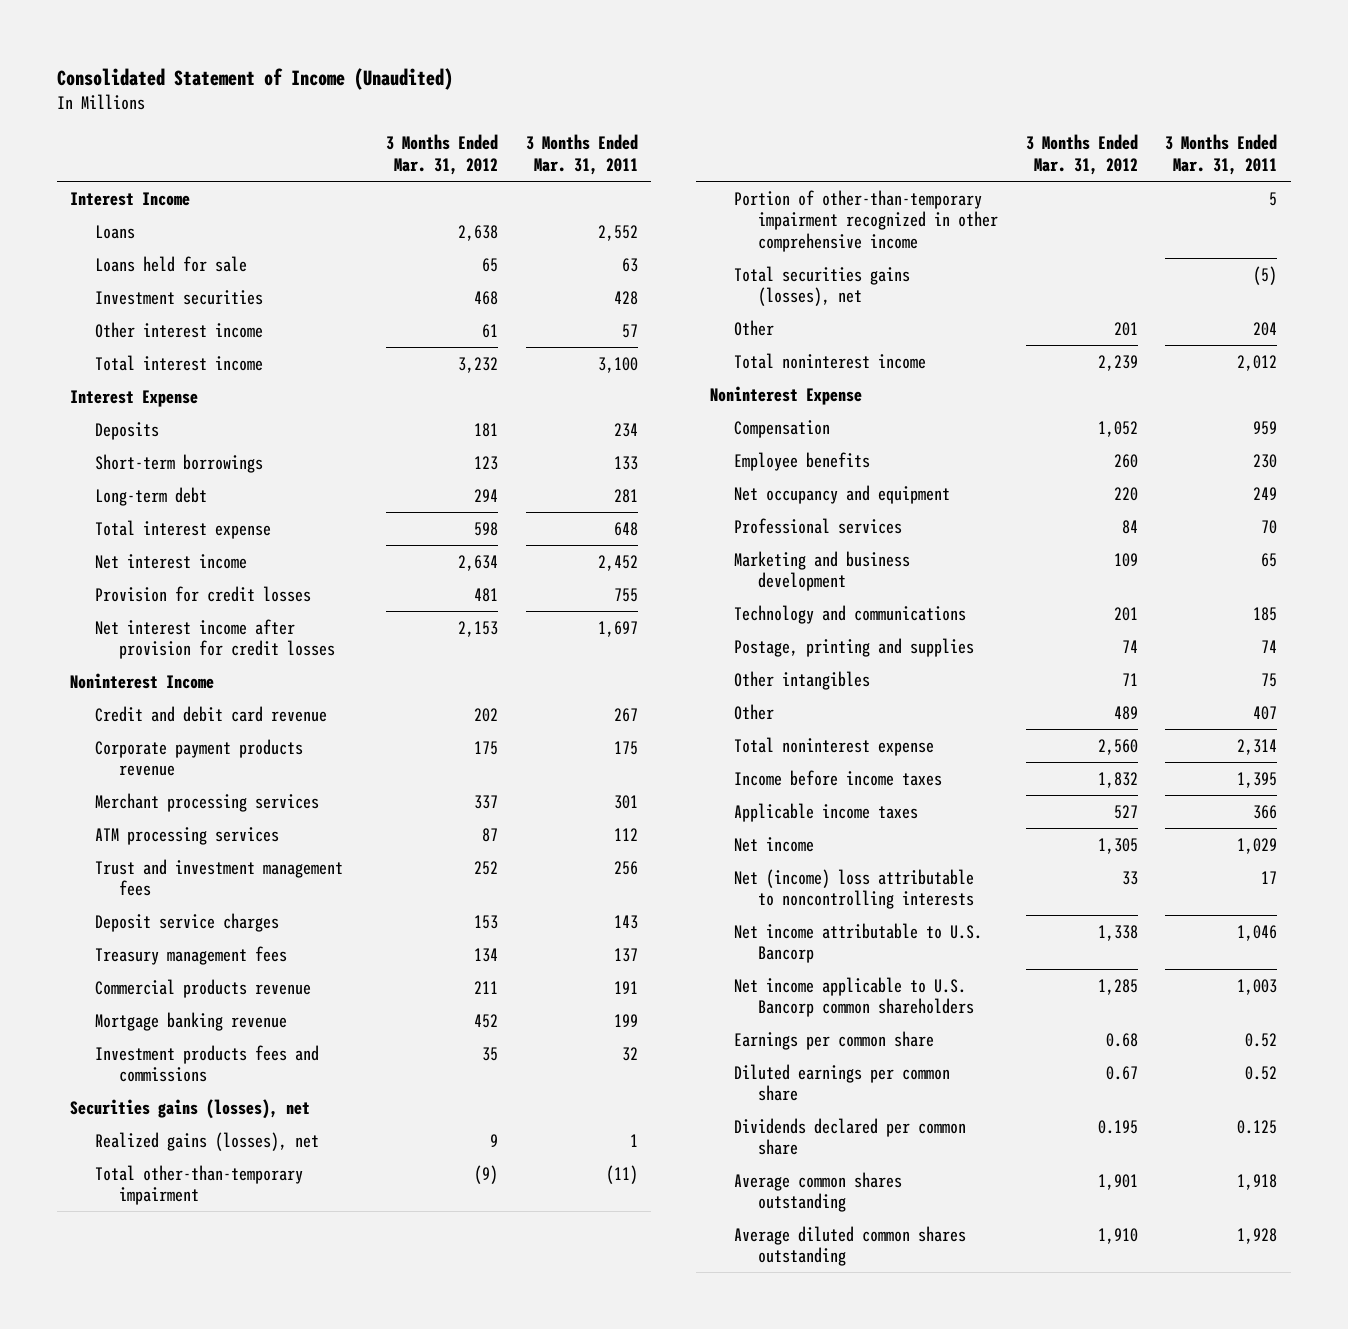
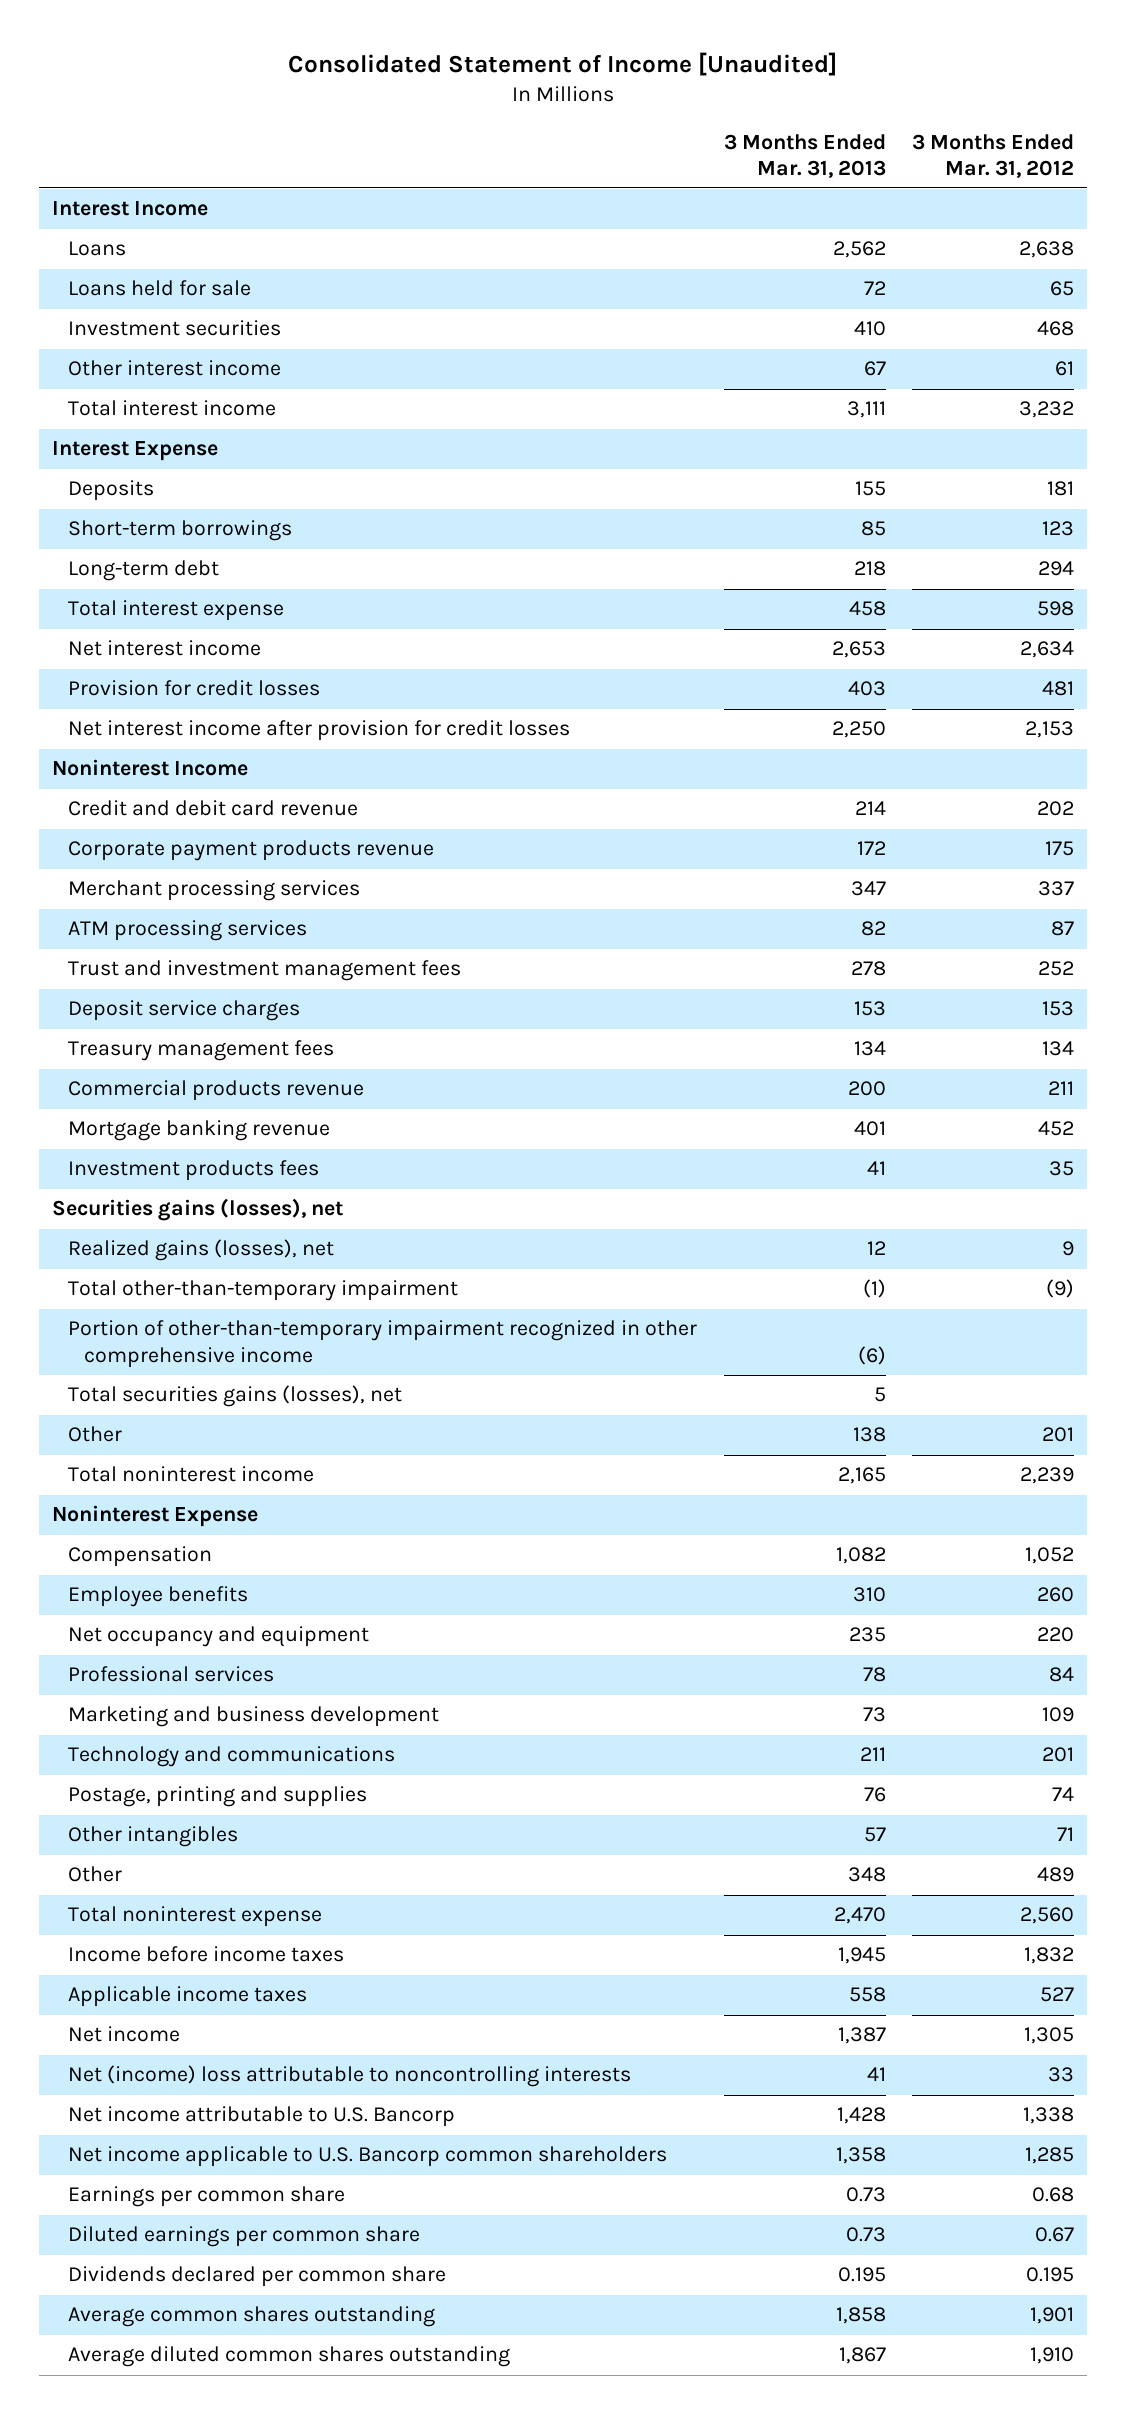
[56,67,453,90] Consolidated Statement of Income (Unaudited) -> [287,51,837,76] Consolidated Statement of Income [Unaudited]
[525,134,638,175] 3 Months Ended Mar. 31, 2011 -> none
none -> [723,133,886,178] 3 Months Ended Mar. 31, 2013
[94,1044,319,1083] Investment products fees and commissions -> [68,1160,320,1182] Investment products fees

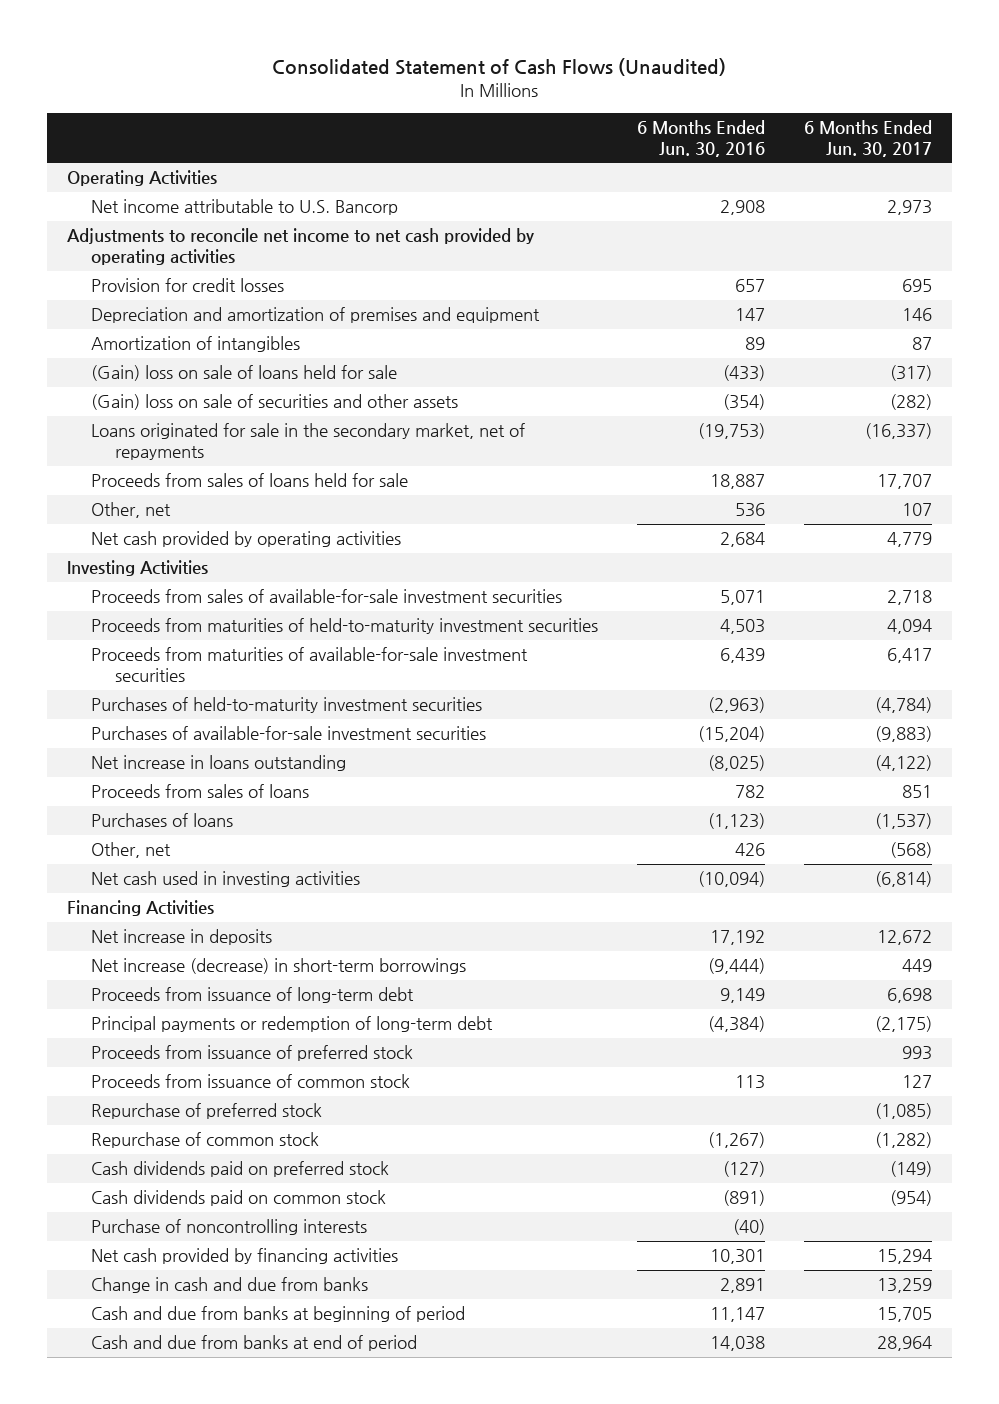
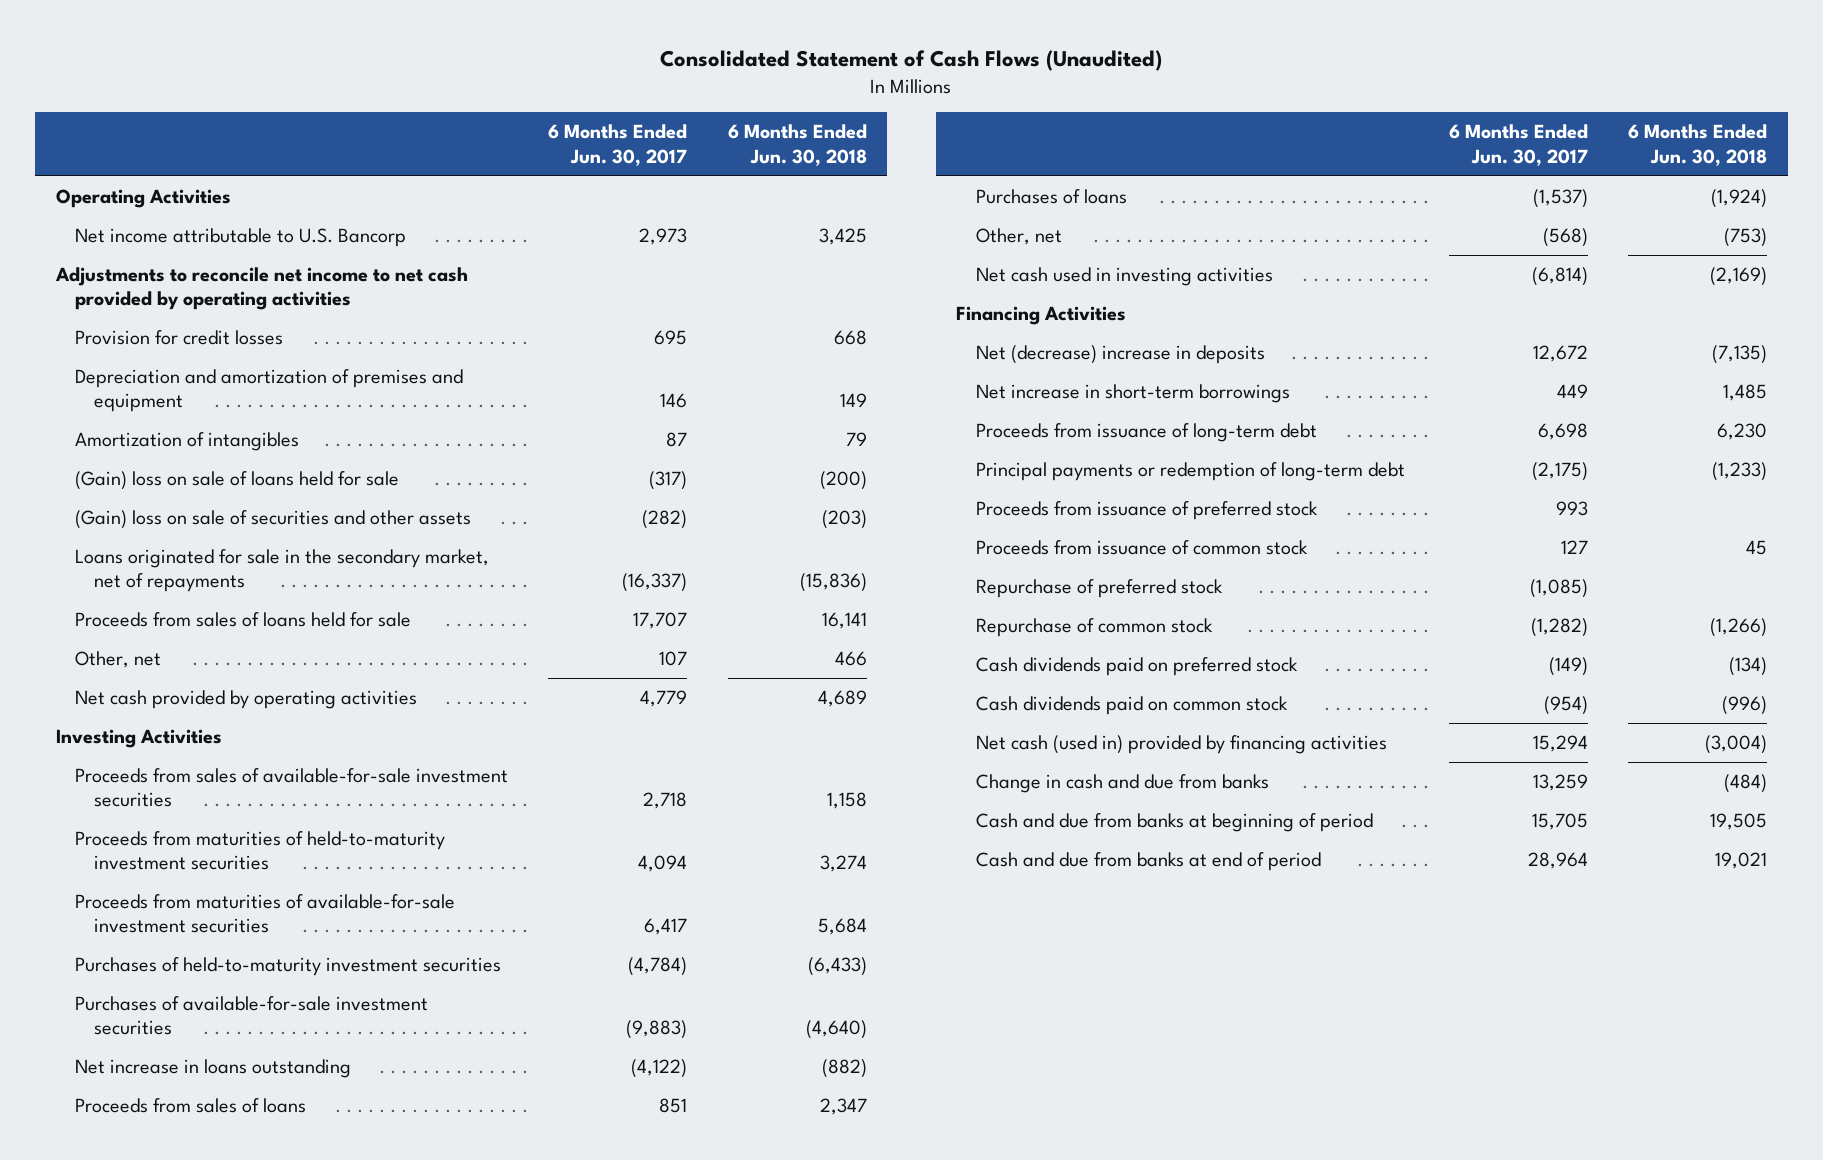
[636,119,765,157] 6 Months Ended Jun. 30, 2016 -> none
none -> [727,124,867,166] 6 Months Ended Jun. 30, 2018
[90,929,272,946] Net increase in deposits -> [975,344,1265,364] Net (decrease) increase in deposits
[90,958,466,975] Net increase (decrease) in short-term borrowings -> [975,383,1290,403] Net increase in short-term borrowings
[90,1219,367,1236] Purchase of noncontrolling interests -> none
[90,1248,398,1265] Net cash provided by financing activities -> [975,734,1387,754] Net cash (used in) provided by financing activities

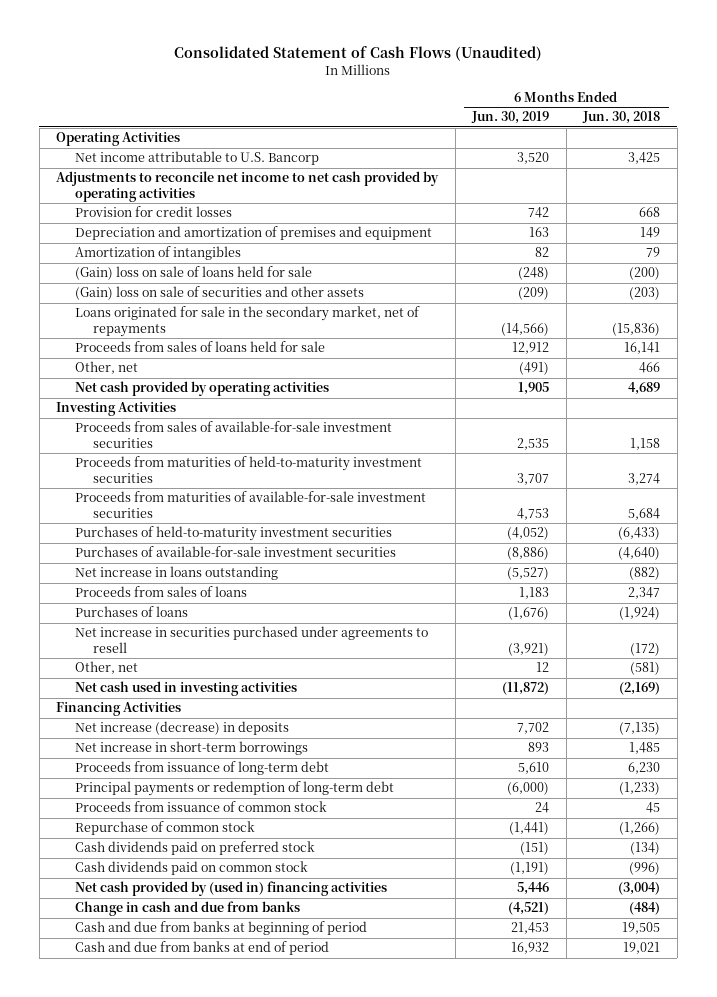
[548,124,688,166] 6 Months Ended Jun. 30, 2017 -> none
none -> [471,111,550,125] Jun. 30, 2019
none -> [74,626,428,653] Net increase in securities purchased under agreements to resell
[1724,227,1768,247] (753) -> [630,662,661,676] (581)
[975,344,1265,364] Net (decrease) increase in deposits -> [74,721,289,736] Net increase (decrease) in deposits
[975,500,1318,520] Proceeds from issuance of preferred stock -> none
[975,578,1223,598] Repurchase of preferred stock -> none
[975,734,1387,754] Net cash (used in) provided by financing activities -> [74,881,387,897] Net cash provided by (used in) financing activities

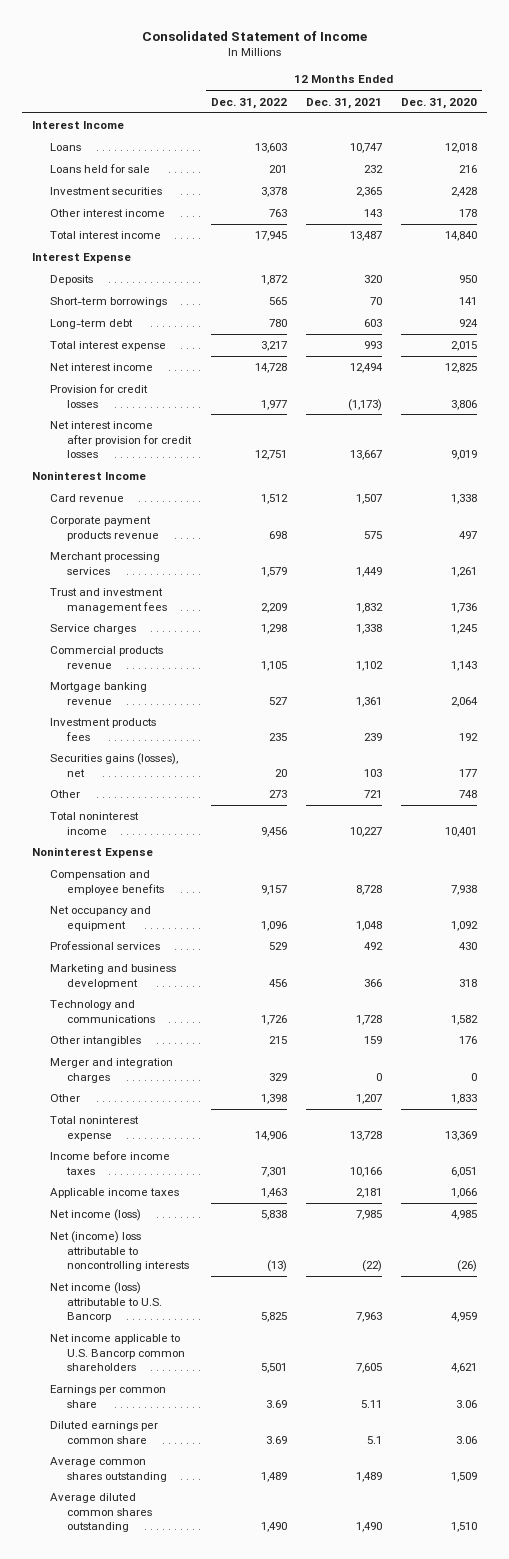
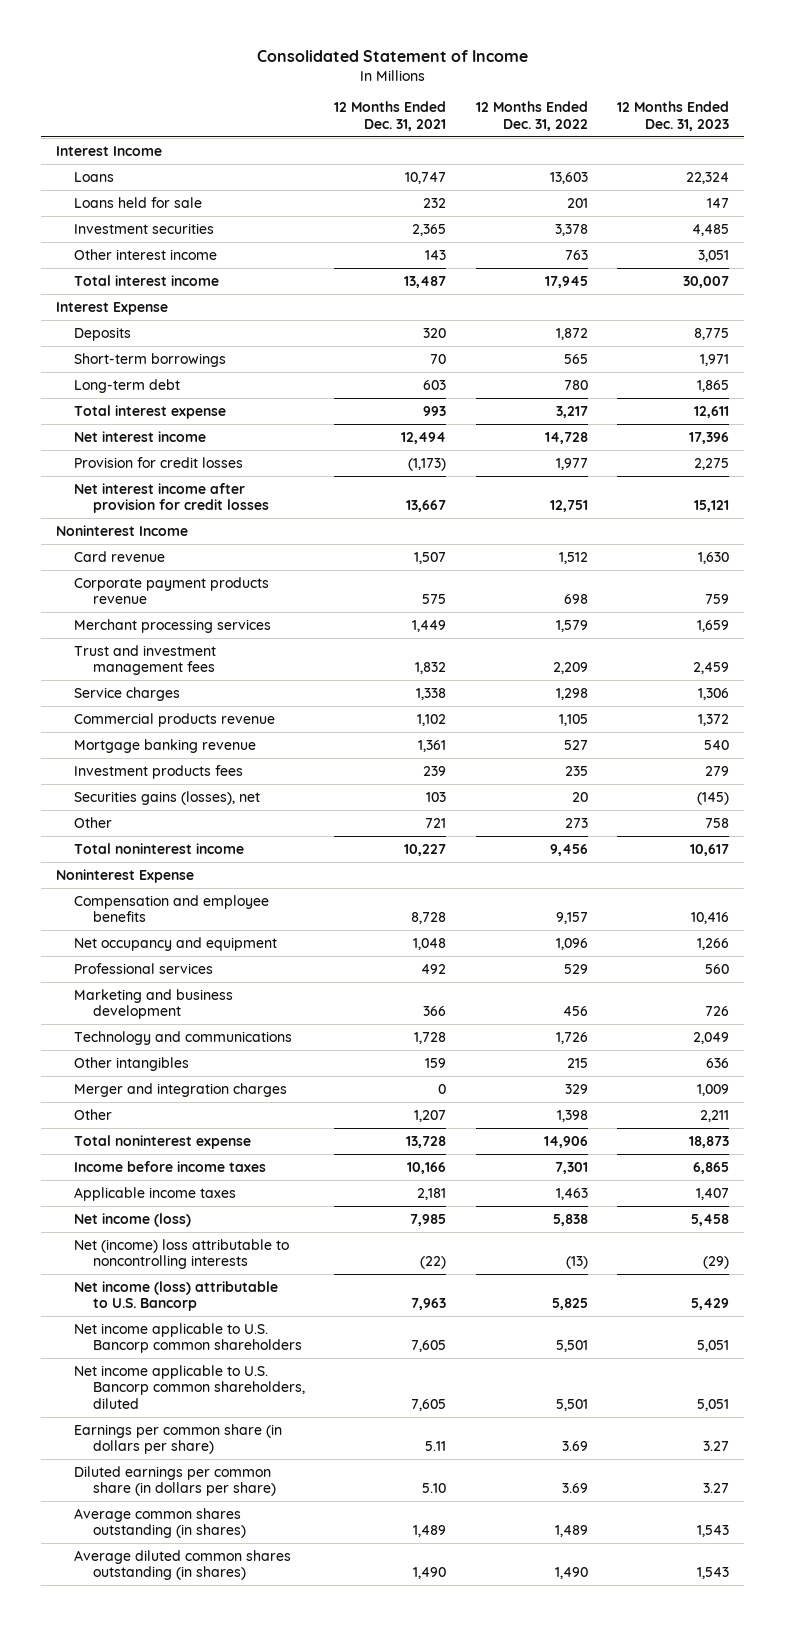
[401,97,478,109] Dec. 31, 2020 -> none
none -> [617,101,730,132] 12 Months Ended Dec. 31, 2023
none -> [74,1364,305,1410] Net income applicable to U.S. Bancorp common shareholders, diluted
[49,1385,166,1408] Earnings per common share -> [74,1423,283,1455] Earnings per common share (in dollars per share)
[49,1421,158,1444] Diluted earnings per common share -> [74,1465,276,1497] Diluted earnings per common share (in dollars per share)
[366,1435,382,1444] 5.1 -> [422,1483,447,1494] 5.10
[49,1457,168,1482] Average common shares outstanding -> [74,1507,246,1539] Average common shares outstanding (in shares)
[49,1493,153,1532] Average diluted common shares outstanding -> [74,1549,292,1581] Average diluted common shares outstanding (in shares)

